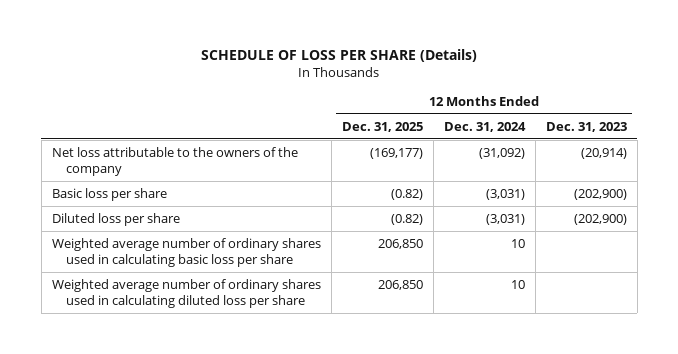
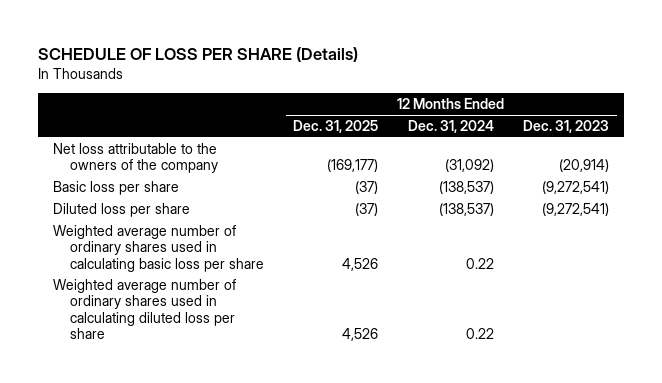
[390,188,423,200] (0.82) -> [355,180,379,194] (37)
[485,188,525,200] (3,031) -> [438,180,494,194] (138,537)
[573,188,627,200] (202,900) -> [542,180,610,194] (9,272,541)
[390,213,423,225] (0.82) -> [355,202,379,216] (37)
[485,213,525,225] (3,031) -> [438,202,494,216] (138,537)
[573,213,627,225] (202,900) -> [542,202,610,216] (9,272,541)
[377,238,423,249] 206,850 -> [342,257,379,271] 4,526
[510,238,525,248] 10 -> [465,257,494,269] 0.22
[377,279,423,290] 206,850 -> [342,328,379,342] 4,526
[510,279,525,289] 10 -> [465,328,494,340] 0.22

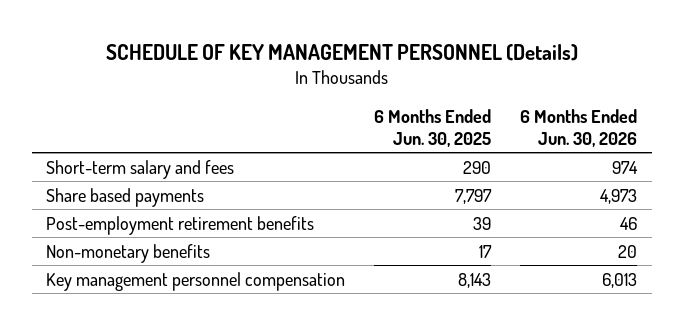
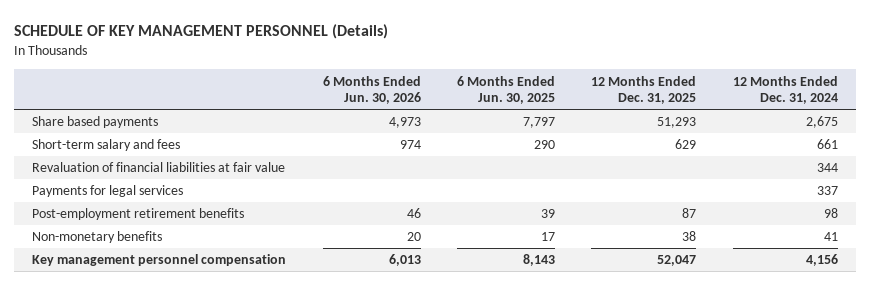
none -> [591,75,697,105] 12 Months Ended Dec. 31, 2025
none -> [732,75,838,105] 12 Months Ended Dec. 31, 2024
[46,159,235,179] Short-term salary and fees -> [32,139,181,152] Short-term salary and fees
none -> [32,162,286,173] Revaluation of financial liabilities at fair value
none -> [32,185,184,198] Payments for legal services

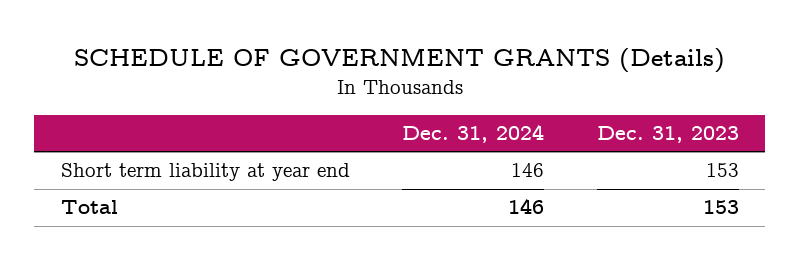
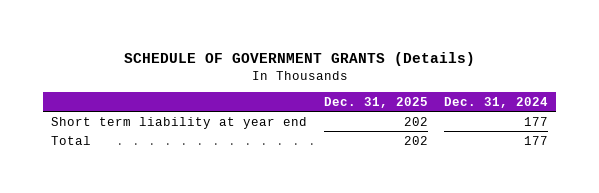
[596,125,739,143] Dec. 31, 2023 -> none
none -> [323,96,428,108] Dec. 31, 2025
[511,163,545,178] 146 -> [524,116,549,126] 177
[508,198,545,215] 146 -> [524,135,549,145] 177

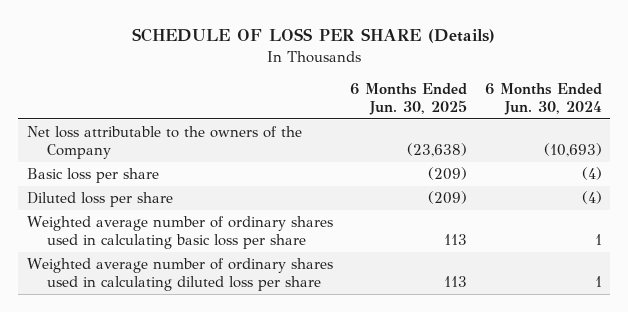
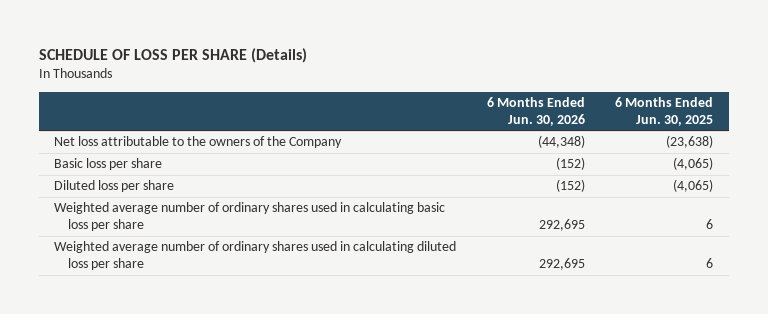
[484,82,602,115] 6 Months Ended Jun. 30, 2024 -> none
none -> [486,97,585,126] 6 Months Ended Jun. 30, 2026
[428,167,468,181] (209) -> [673,157,714,171] (4,065)
[428,191,468,205] (209) -> [673,179,714,193] (4,065)
[444,234,468,246] 113 -> [706,219,714,230] 6
[444,276,468,288] 113 -> [706,258,714,269] 6

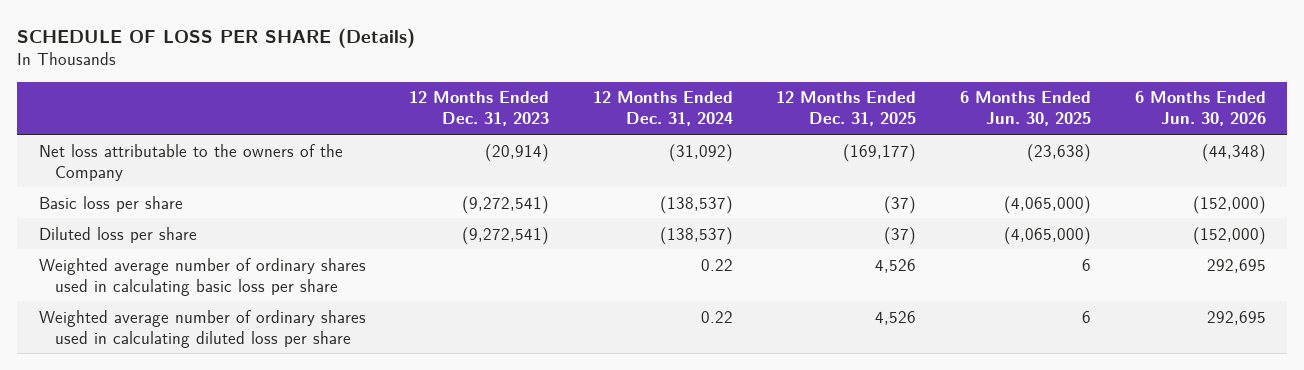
none -> [409,91,550,127] 12 Months Ended Dec. 31, 2023
none -> [592,91,733,127] 12 Months Ended Dec. 31, 2024
none -> [776,91,917,127] 12 Months Ended Dec. 31, 2025
[555,157,585,171] (152) -> [1192,195,1266,214] (152,000)
[673,157,714,171] (4,065) -> [1004,195,1092,214] (4,065,000)
[555,179,585,193] (152) -> [1192,226,1266,245] (152,000)
[673,179,714,193] (4,065) -> [1004,226,1092,245] (4,065,000)

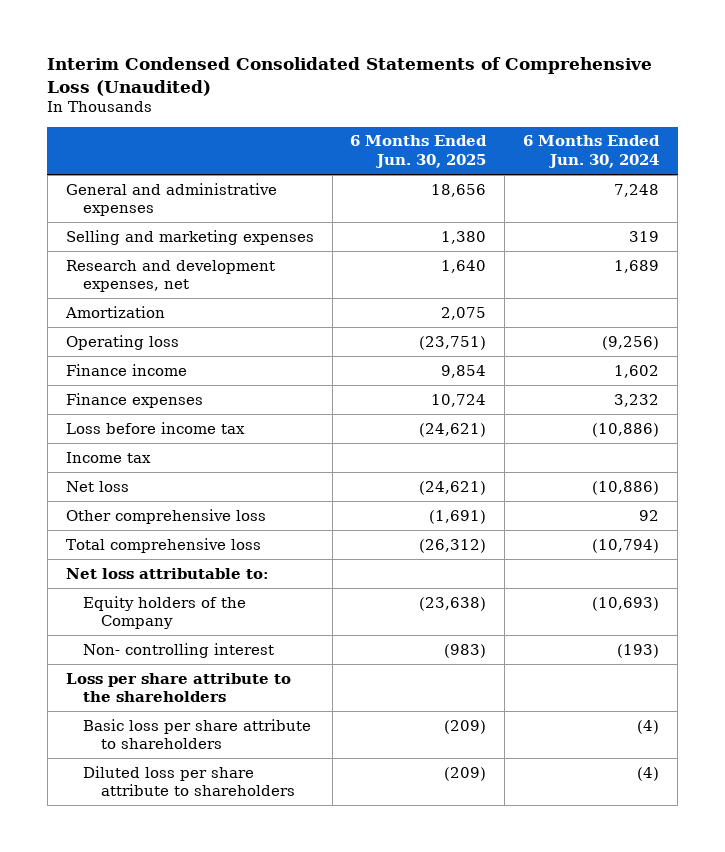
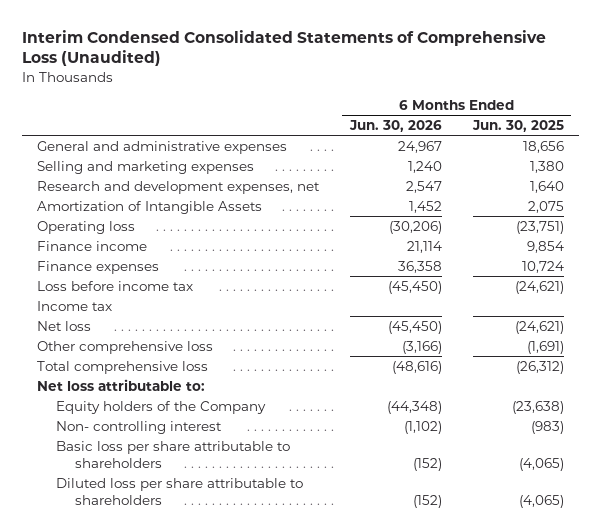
[523,135,661,169] 6 Months Ended Jun. 30, 2024 -> none
none -> [348,119,442,132] Jun. 30, 2026
[64,305,165,318] Amortization -> [37,200,263,214] Amortization of Intangible Assets
[65,672,291,703] Loss per share attribute to the shareholders -> none
[83,718,312,750] Basic loss per share attribute to shareholders -> [55,440,290,468] Basic loss per share attributable to shareholders
[444,719,487,734] (209) -> [518,457,564,471] (4,065)
[83,765,296,797] Diluted loss per share attribute to shareholders -> [55,477,303,505] Diluted loss per share attributable to shareholders
[444,766,487,781] (209) -> [518,494,564,508] (4,065)

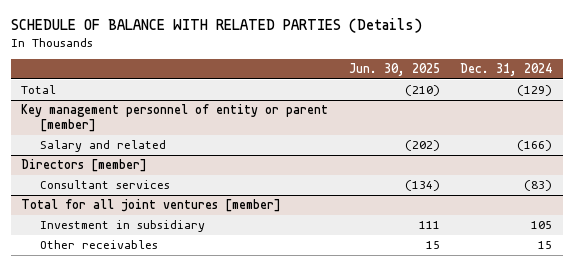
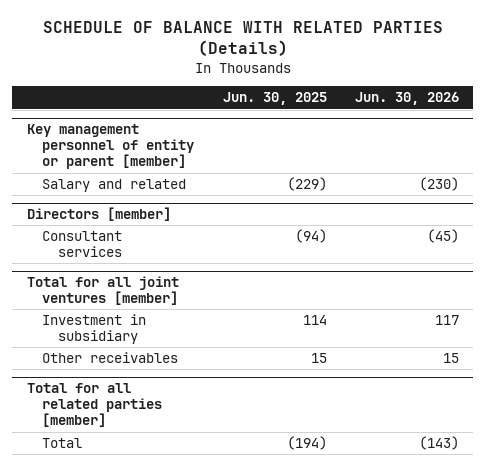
[460,63,553,77] Dec. 31, 2024 -> none
none -> [355,92,460,106] Jun. 30, 2026
[21,85,57,95] Total -> none
[404,140,440,152] (202) -> [286,177,327,192] (229)
[404,180,440,192] (134) -> [294,229,327,244] (94)
[418,221,440,230] 111 -> [302,315,327,326] 114
none -> [26,383,163,428] Total for all related parties [member]
none -> [42,438,83,449] Total

